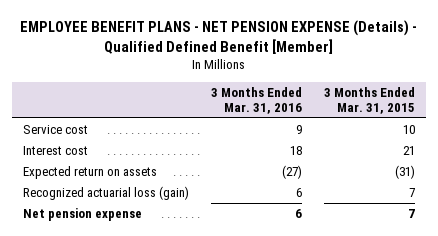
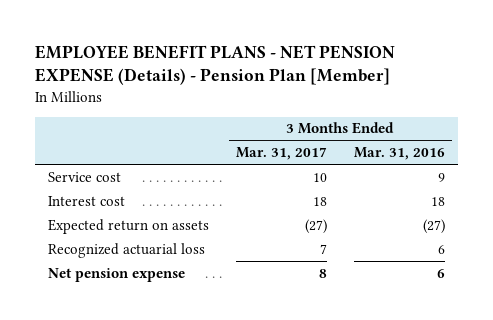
[20,19,418,54] EMPLOYEE BENEFIT PLANS - NET PENSION EXPENSE (Details) - Qualified Defined Benefit [Member] -> [34,44,395,86] EMPLOYEE BENEFIT PLANS - NET PENSION EXPENSE (Details) - Pension Plan [Member]
[324,86,416,115] 3 Months Ended Mar. 31, 2015 -> none
none -> [235,147,327,161] Mar. 31, 2017
[23,185,190,200] Recognized actuarial loss (gain) -> [48,242,206,258] Recognized actuarial loss

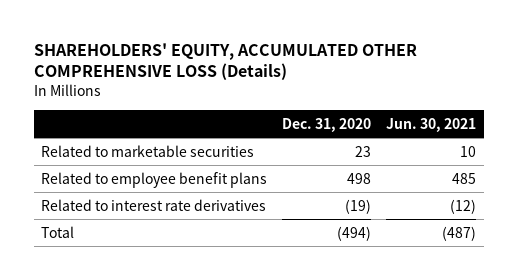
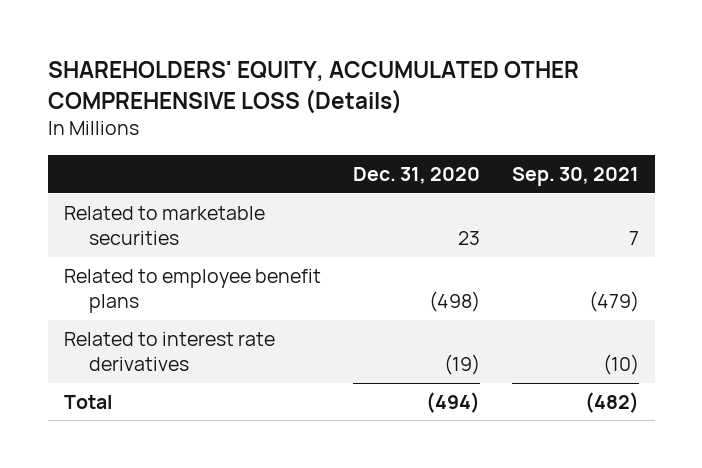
[386,117,477,132] Jun. 30, 2021 -> none
none -> [511,166,639,186] Sep. 30, 2021
[347,172,372,184] 498 -> [428,291,480,313] (498)

